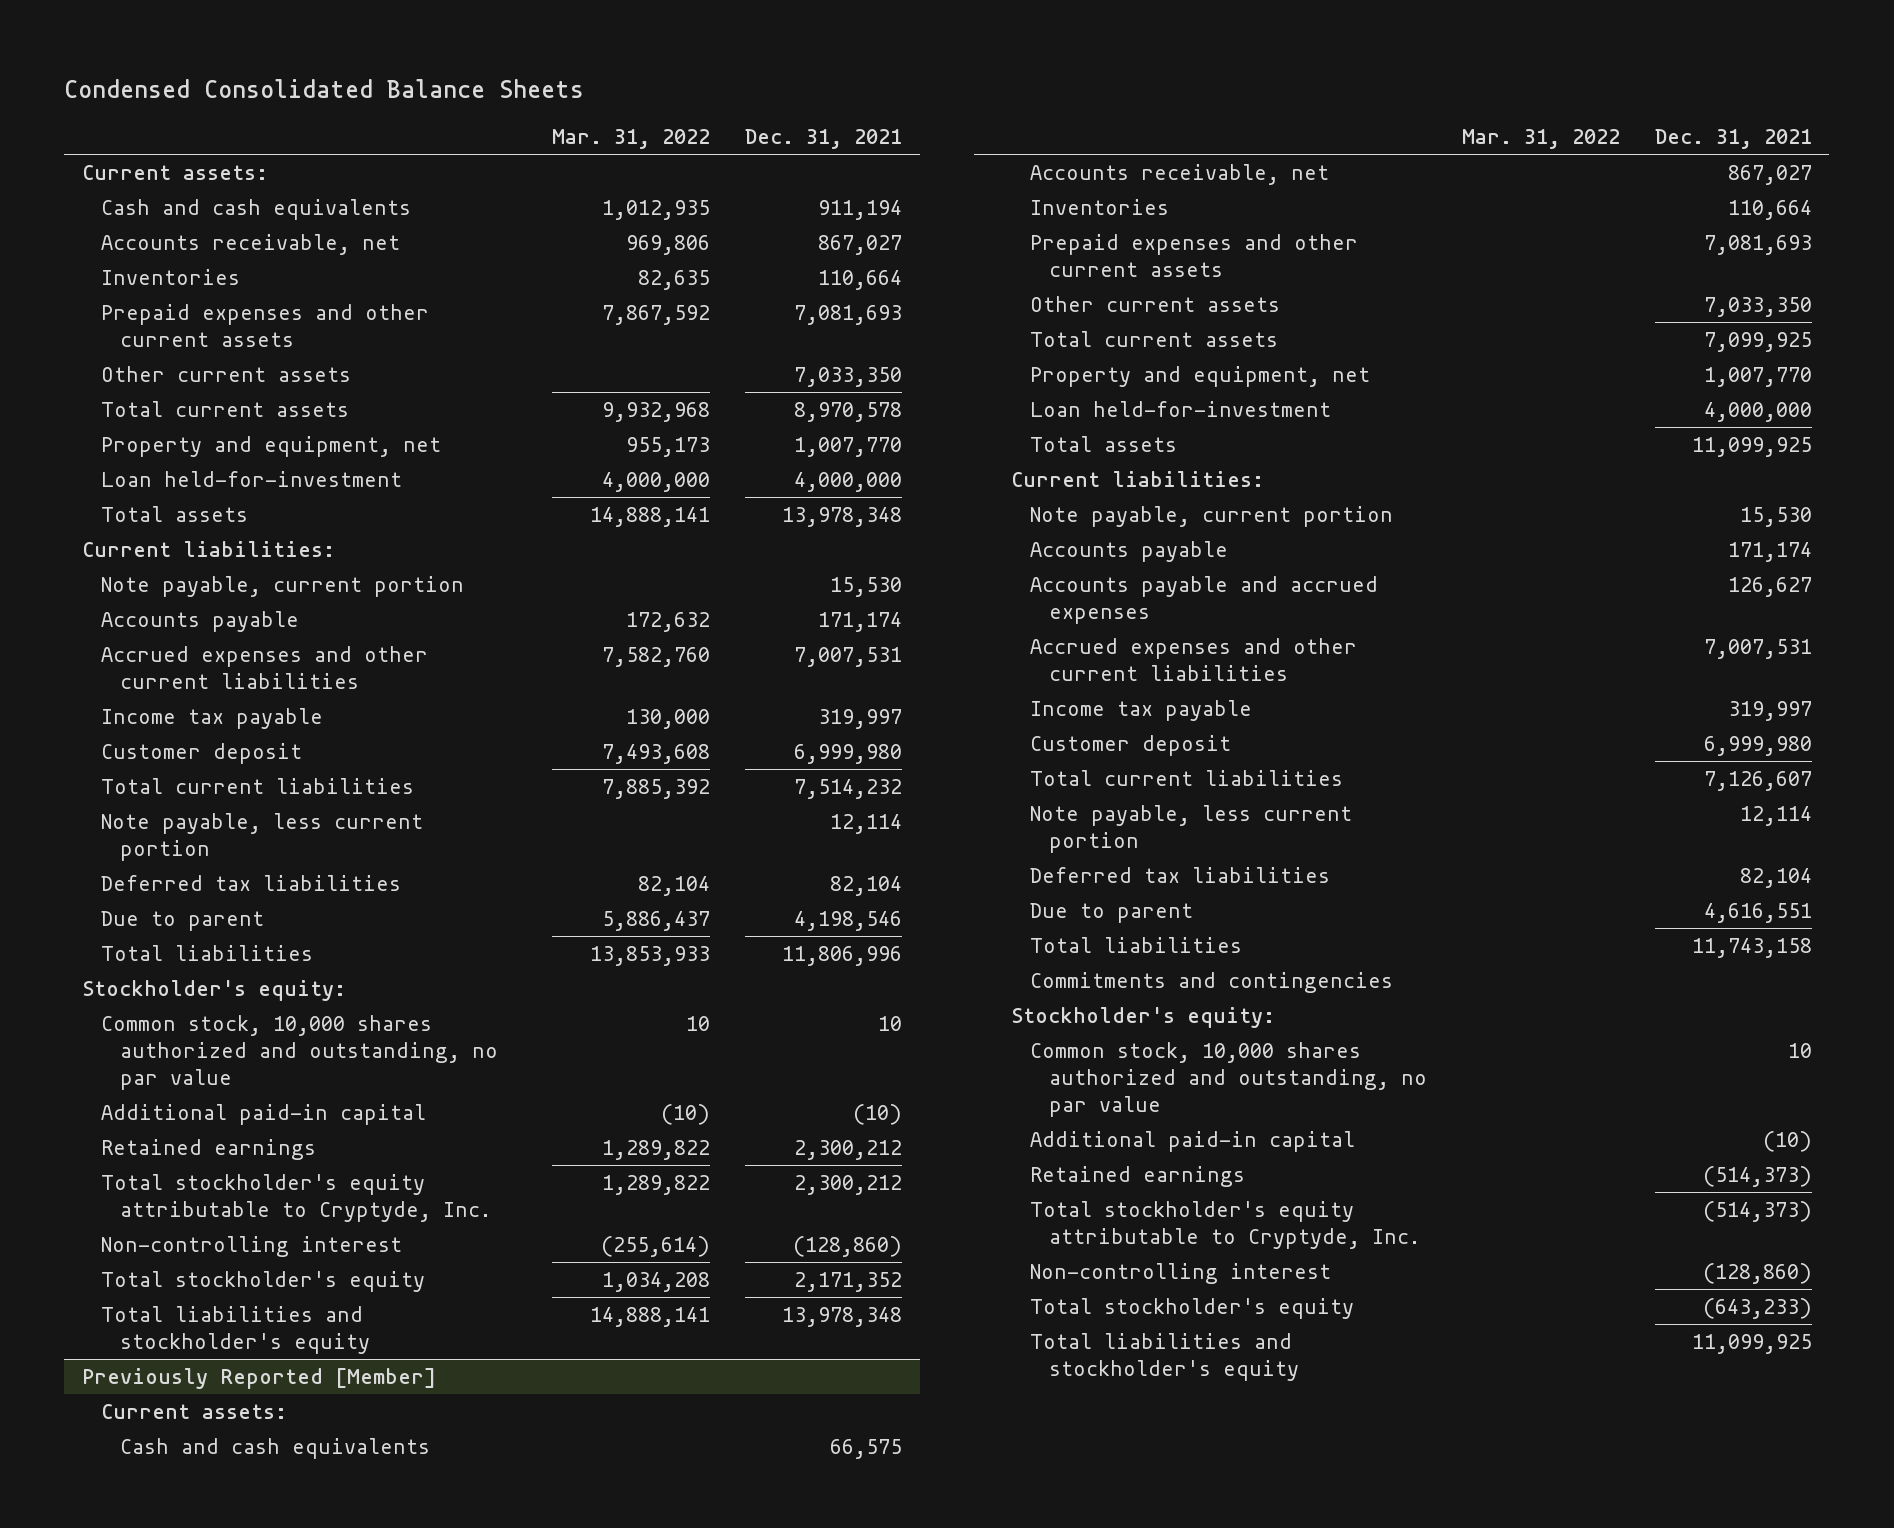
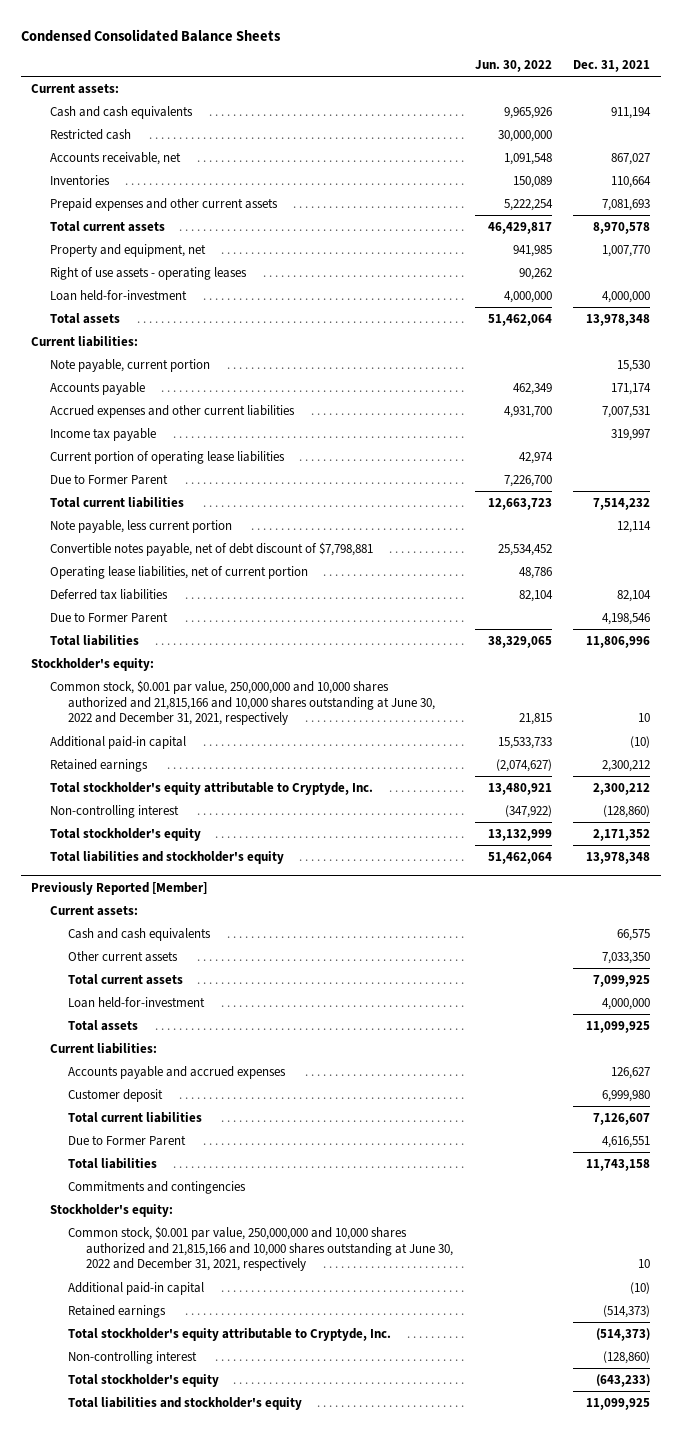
[552,129,711,150] Mar. 31, 2022 -> none
none -> [474,59,552,72] Jun. 30, 2022
none -> [49,128,131,140] Restricted cash
[101,365,352,382] Other current assets -> none
none -> [49,266,247,280] Right of use assets - operating leases
[101,742,303,764] Customer deposit -> none
none -> [49,450,285,464] Current portion of operating lease liabilities
none -> [49,473,168,485] Due to Former Parent
none -> [49,541,373,556] Convertible notes payable, net of debt discount of $7,798,881
none -> [49,565,308,579] Operating lease liabilities, net of current portion
[101,910,265,931] Due to parent -> [49,611,168,623] Due to Former Parent
[101,1014,499,1090] Common stock, 10,000 shares authorized and outstanding, no par value -> [49,679,436,726] Common stock, $0.001 par value, 250,000,000 and 10,000 shares authorized and 21,815,166 and 10,000 shares outstanding at June 30, 2022 and December 31, 2021, respectively
[1029,163,1329,185] Accounts receivable, net -> none
[1029,198,1169,215] Inventories -> none
[1029,233,1358,277] Prepaid expenses and other current assets -> none
[1029,365,1370,387] Property and equipment, net -> none
[1029,505,1393,527] Note payable, current portion -> none
[1029,540,1228,562] Accounts payable -> none
[1029,637,1357,681] Accrued expenses and other current liabilities -> none
[1029,699,1252,721] Income tax payable -> none
[1029,804,1352,853] Note payable, less current portion -> none
[1029,866,1330,883] Deferred tax liabilities -> none
[1029,902,1193,923] Due to parent -> [68,1134,187,1146] Due to Former Parent
[1029,1041,1427,1117] Common stock, 10,000 shares authorized and outstanding, no par value -> [68,1225,454,1272] Common stock, $0.001 par value, 250,000,000 and 10,000 shares authorized and 21,815,166 and 10,000 shares outstanding at June 30, 2022 and December 31, 2021, respectively

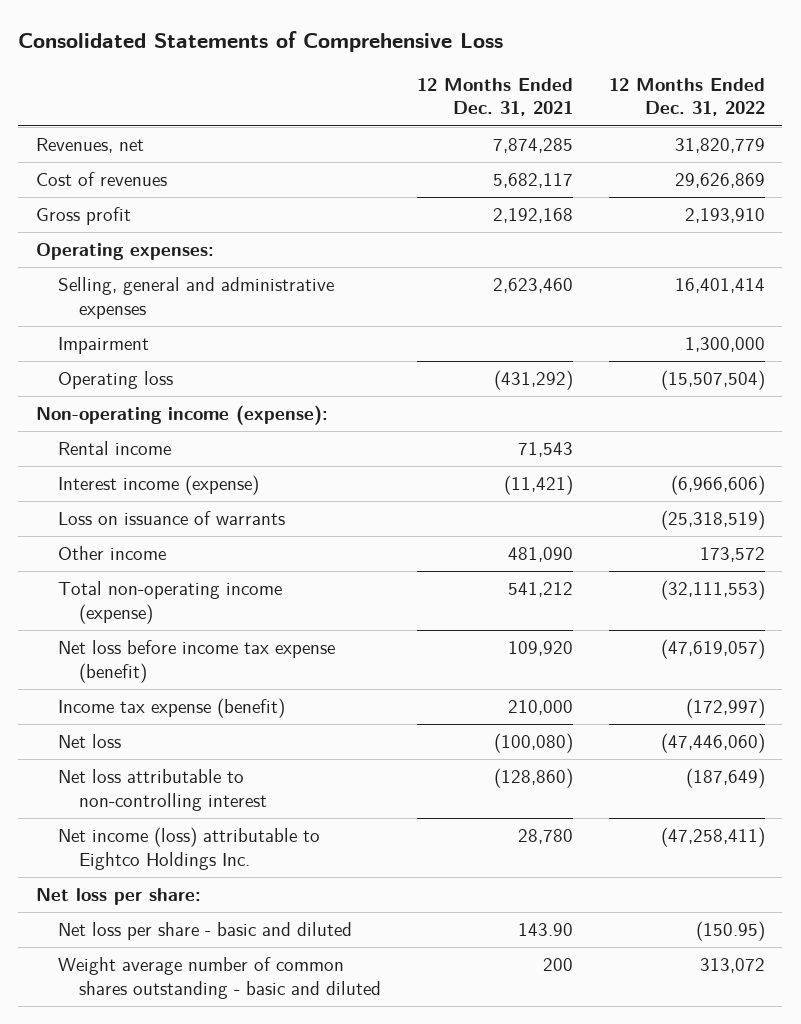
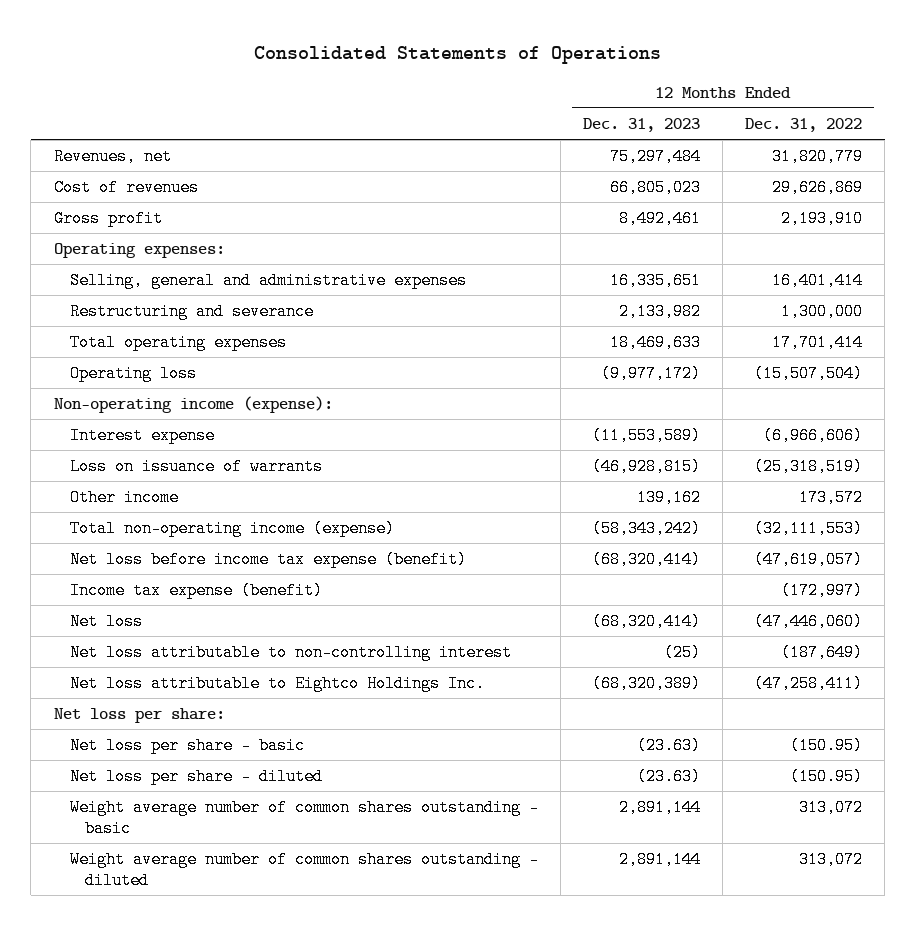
[18,30,504,52] Consolidated Statements of Comprehensive Loss -> [253,45,661,64] Consolidated Statements of Operations
[416,77,573,117] 12 Months Ended Dec. 31, 2021 -> none
none -> [582,117,700,132] Dec. 31, 2023
[57,337,149,355] Impairment -> none
none -> [69,303,314,321] Restructuring and severance
none -> [69,334,287,352] Total operating expenses
[57,441,171,456] Rental income -> none
[57,475,259,496] Interest income (expense) -> [69,427,215,445] Interest expense
[57,827,320,870] Net income (loss) attributable to Eightco Holdings Inc. -> [69,675,485,693] Net loss attributable to Eightco Holdings Inc.
[57,922,352,941] Net loss per share - basic and diluted -> [69,737,305,755] Net loss per share - basic
none -> [69,768,323,786] Net loss per share - diluted
[57,957,381,999] Weight average number of common shares outstanding - basic and diluted -> [69,799,539,838] Weight average number of common shares outstanding - basic
none -> [69,851,539,890] Weight average number of common shares outstanding - diluted

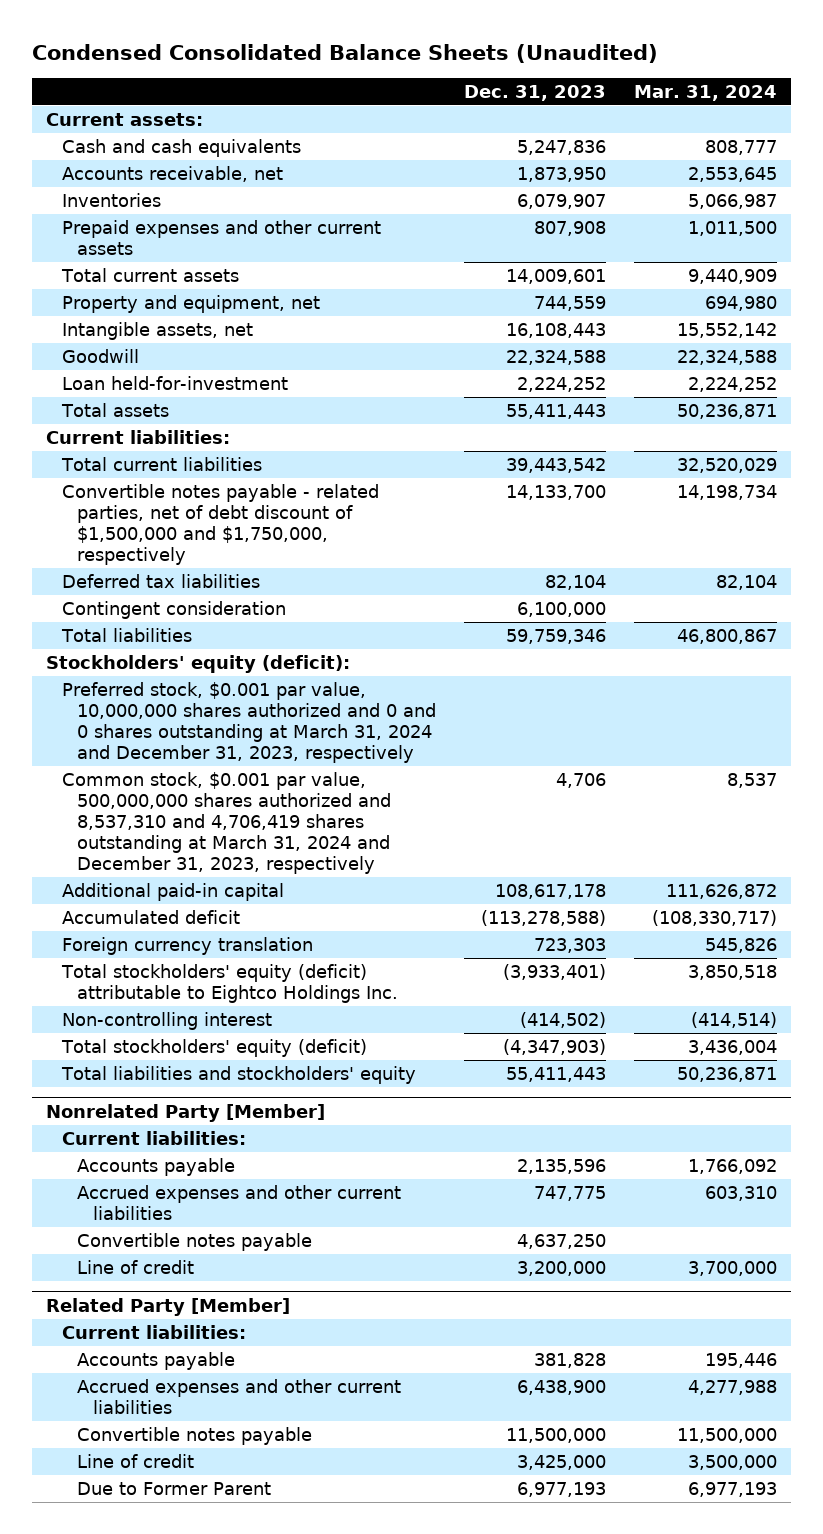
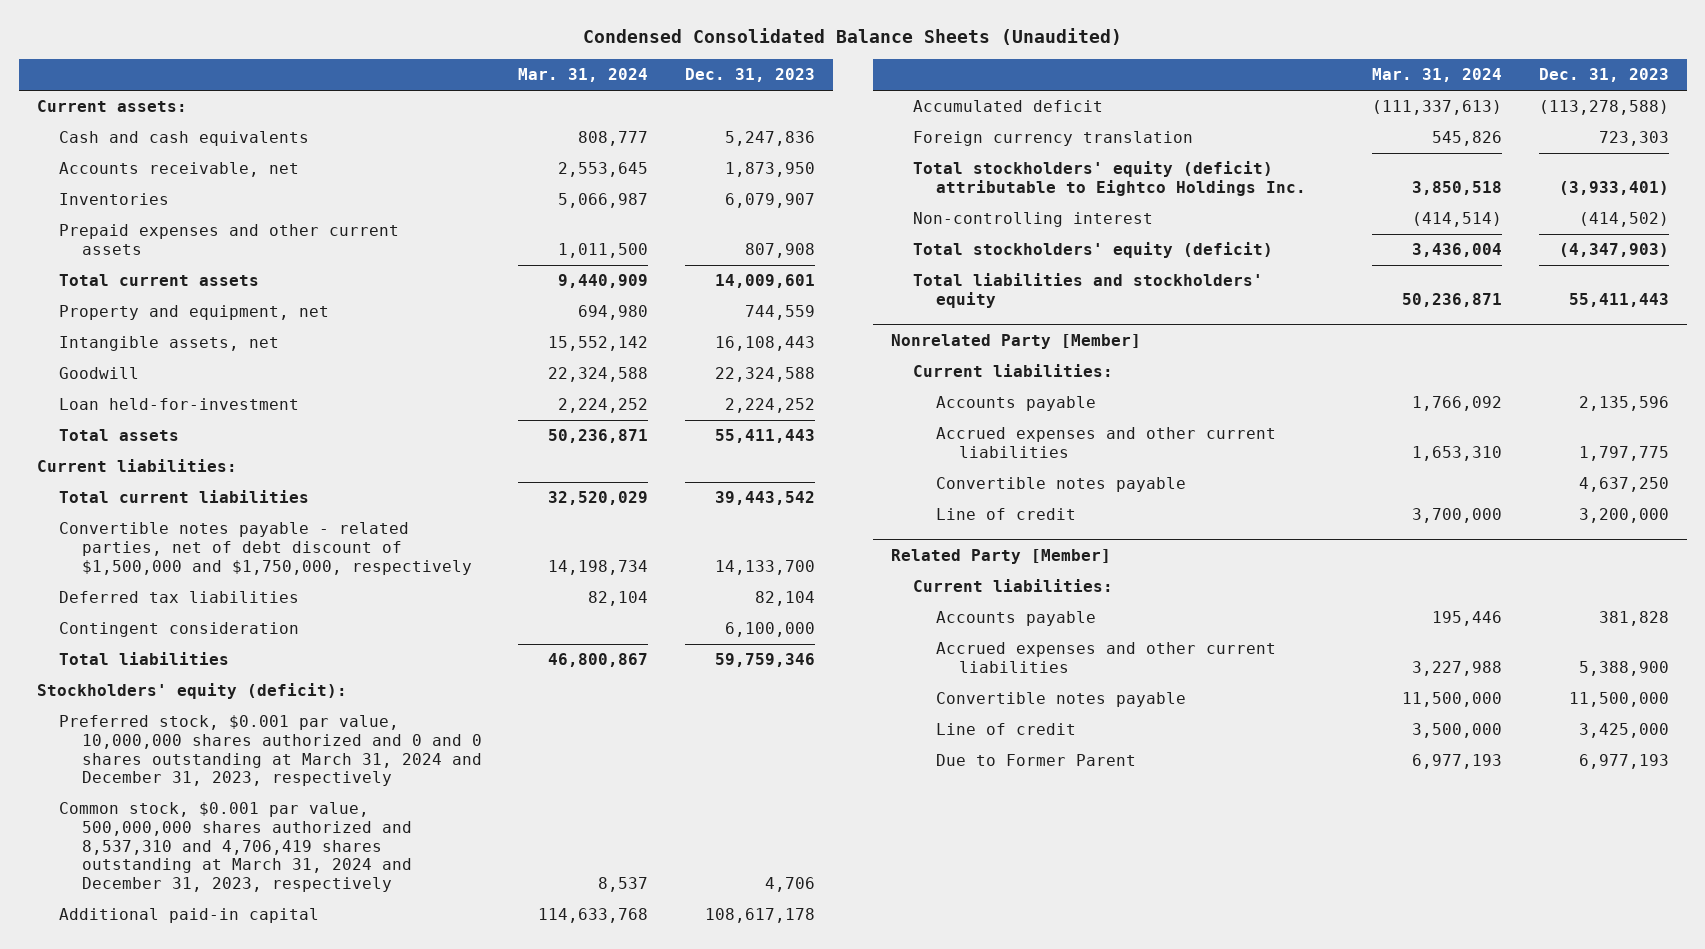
[665,884,777,900] 111,626,872 -> [538,908,649,924] 114,633,768
[651,910,777,927] (108,330,717) -> [1372,100,1503,116] (111,337,613)
[534,1186,607,1202] 747,775 -> [1578,446,1669,462] 1,797,775
[704,1186,777,1202] 603,310 -> [1412,446,1503,462] 1,653,310
[517,1380,607,1396] 6,438,900 -> [1578,661,1669,677] 5,388,900
[687,1380,777,1396] 4,277,988 -> [1412,661,1503,677] 3,227,988

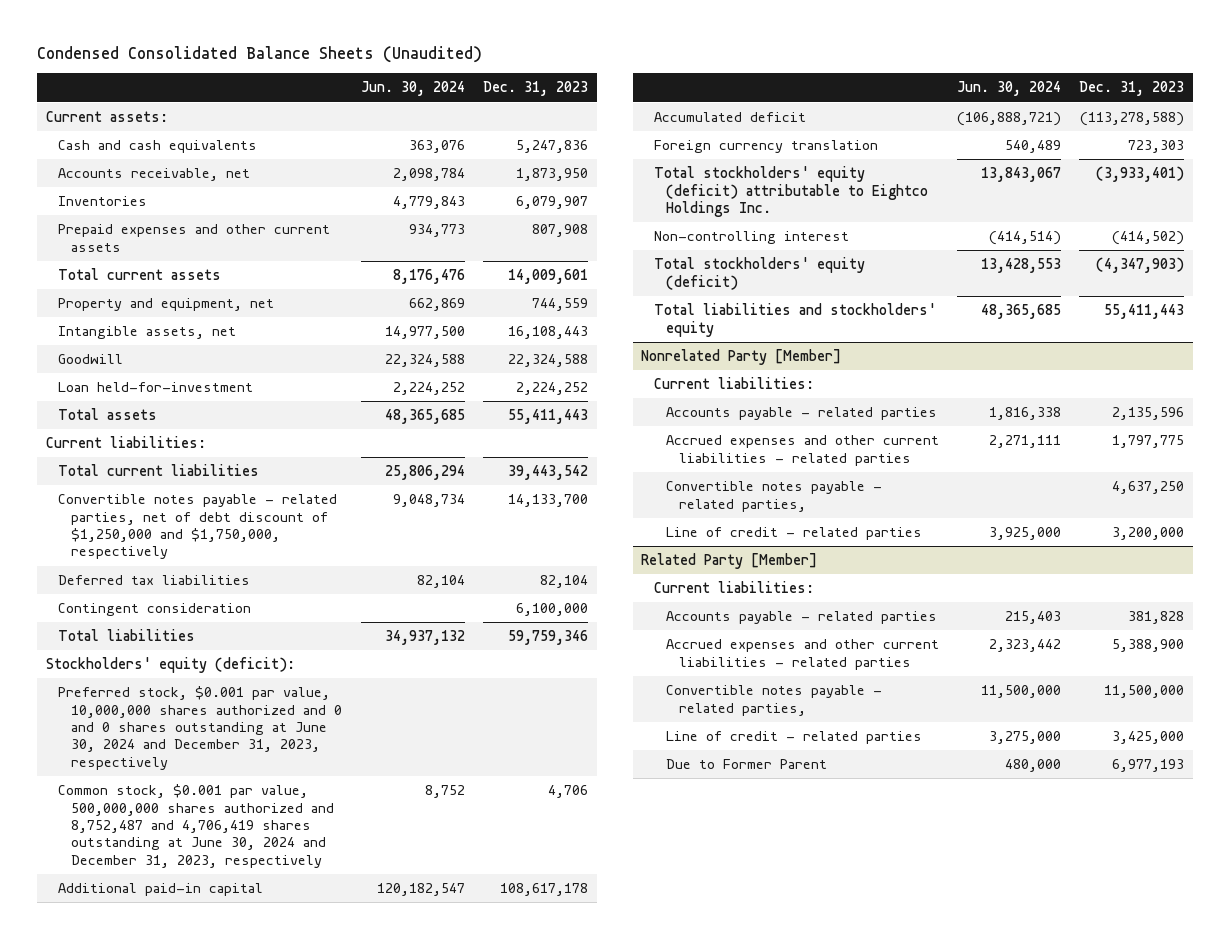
[518,68,649,83] Mar. 31, 2024 -> none
none -> [361,81,466,97] Jun. 30, 2024
[59,522,473,575] Convertible notes payable - related parties, net of debt discount of $1,500,000 and $1,750,000, respectively -> [58,494,338,560] Convertible notes payable - related parties, net of debt discount of $1,250,000 and $1,750,000, respectively
[59,715,483,787] Preferred stock, $0.001 par value, 10,000,000 shares authorized and 0 and 0 shares outstanding at March 31, 2024 and December 31, 2023, respectively -> [58,686,342,770] Preferred stock, $0.001 par value, 10,000,000 shares authorized and 0 and 0 shares outstanding at June 30, 2024 and December 31, 2023, respectively
[59,802,413,893] Common stock, $0.001 par value, 500,000,000 shares authorized and 8,537,310 and 4,706,419 shares outstanding at March 31, 2024 and December 31, 2023, respectively -> [58,784,334,868] Common stock, $0.001 par value, 500,000,000 shares authorized and 8,752,487 and 4,706,419 shares outstanding at June 30, 2024 and December 31, 2023, respectively
[935,396,1096,412] Accounts payable -> [666,407,938,421] Accounts payable - related parties
[935,427,1276,459] Accrued expenses and other current liabilities -> [666,435,940,466] Accrued expenses and other current liabilities - related parties
[935,477,1186,493] Convertible notes payable -> [666,481,883,512] Convertible notes payable - related parties,
[935,508,1076,521] Line of credit -> [666,527,923,541] Line of credit - related parties
[935,611,1096,627] Accounts payable -> [666,611,938,625] Accounts payable - related parties
[935,642,1276,674] Accrued expenses and other current liabilities -> [666,639,940,670] Accrued expenses and other current liabilities - related parties
[935,692,1186,708] Convertible notes payable -> [666,685,883,716] Convertible notes payable - related parties,
[935,723,1076,736] Line of credit -> [666,731,923,745] Line of credit - related parties

